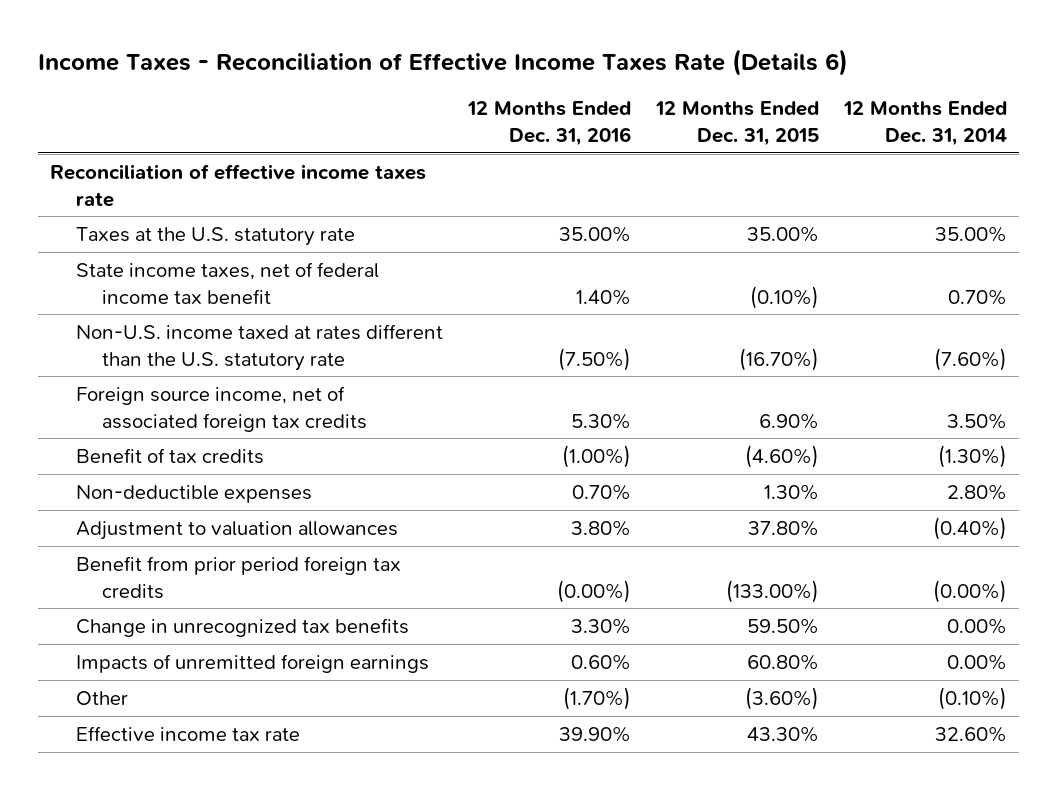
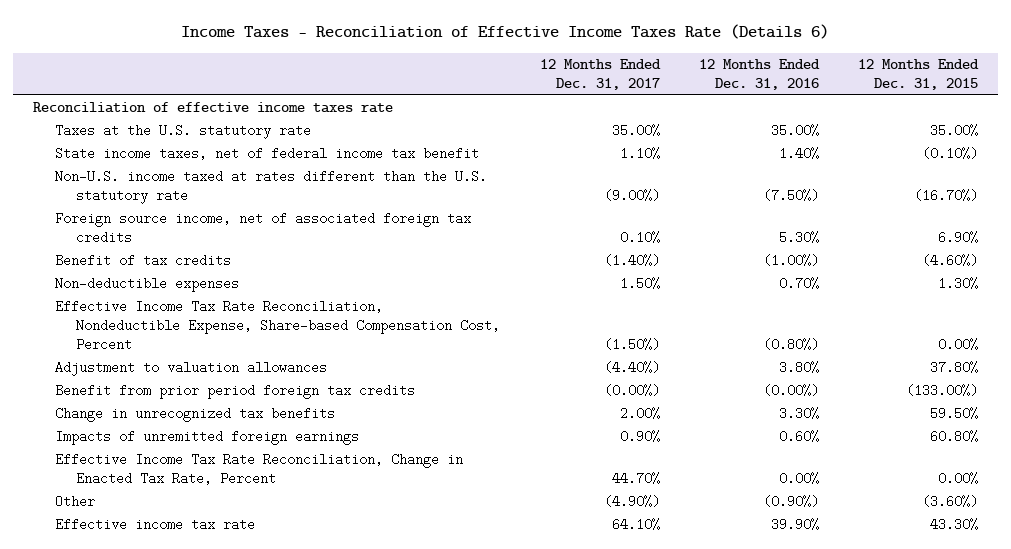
[843,101,1008,147] 12 Months Ended Dec. 31, 2014 -> none
none -> [539,59,661,91] 12 Months Ended Dec. 31, 2017
none -> [54,300,501,351] Effective Income Tax Rate Reconciliation, Nondeductible Expense, Share-based Compensation Cost, Percent
none -> [54,453,463,486] Effective Income Tax Rate Reconciliation, Change in Enacted Tax Rate, Percent
[563,686,632,710] (1.70%) -> [762,495,819,509] (0.90%)

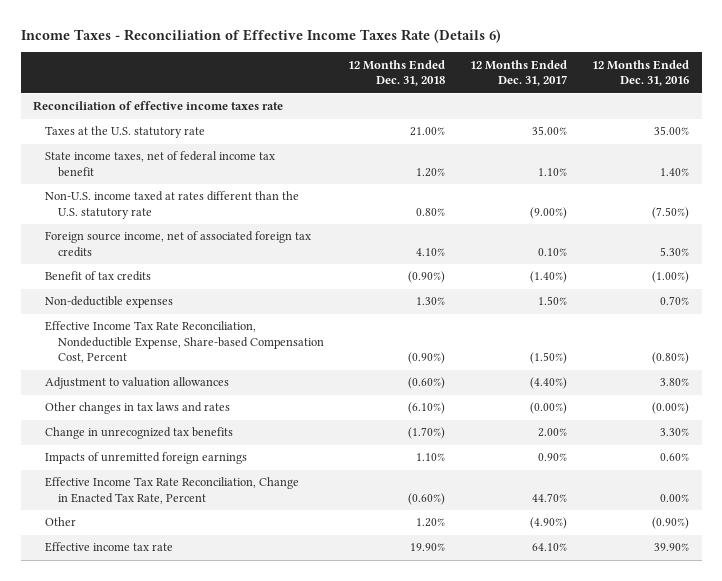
[858,59,980,91] 12 Months Ended Dec. 31, 2015 -> none
none -> [348,59,446,87] 12 Months Ended Dec. 31, 2018
[54,384,415,400] Benefit from prior period foreign tax credits -> [45,402,231,415] Other changes in tax laws and rates

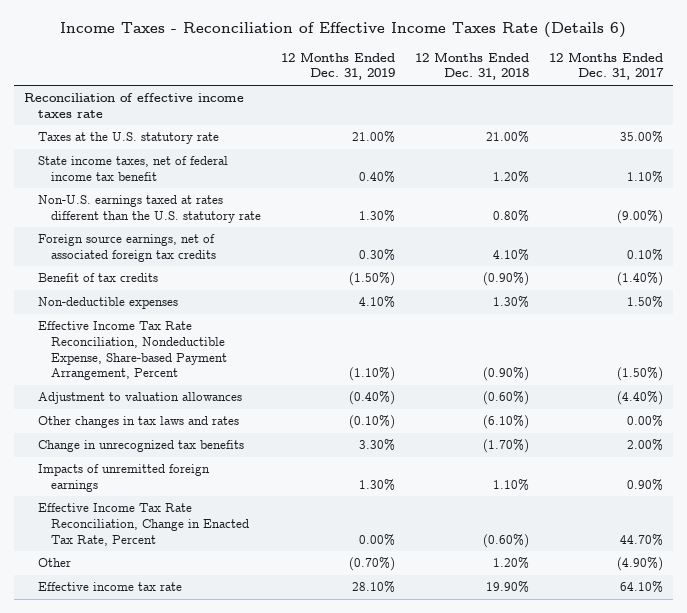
[592,59,690,87] 12 Months Ended Dec. 31, 2016 -> none
none -> [281,51,396,81] 12 Months Ended Dec. 31, 2019
[45,191,300,219] Non-U.S. income taxed at rates different than the U.S. statutory rate -> [37,195,262,223] Non-U.S. earnings taxed at rates different than the U.S. statutory rate
[45,231,312,257] Foreign source income, net of associated foreign tax credits -> [37,234,217,262] Foreign source earnings, net of associated foreign tax credits
[45,321,324,364] Effective Income Tax Rate Reconciliation, Nondeductible Expense, Share-based Compensation Cost, Percent -> [37,321,228,381] Effective Income Tax Rate Reconciliation, Nondeductible Expense, Share-based Payment Arrangement, Percent
[530,402,568,415] (0.00%) -> [626,415,663,428] 0.00%

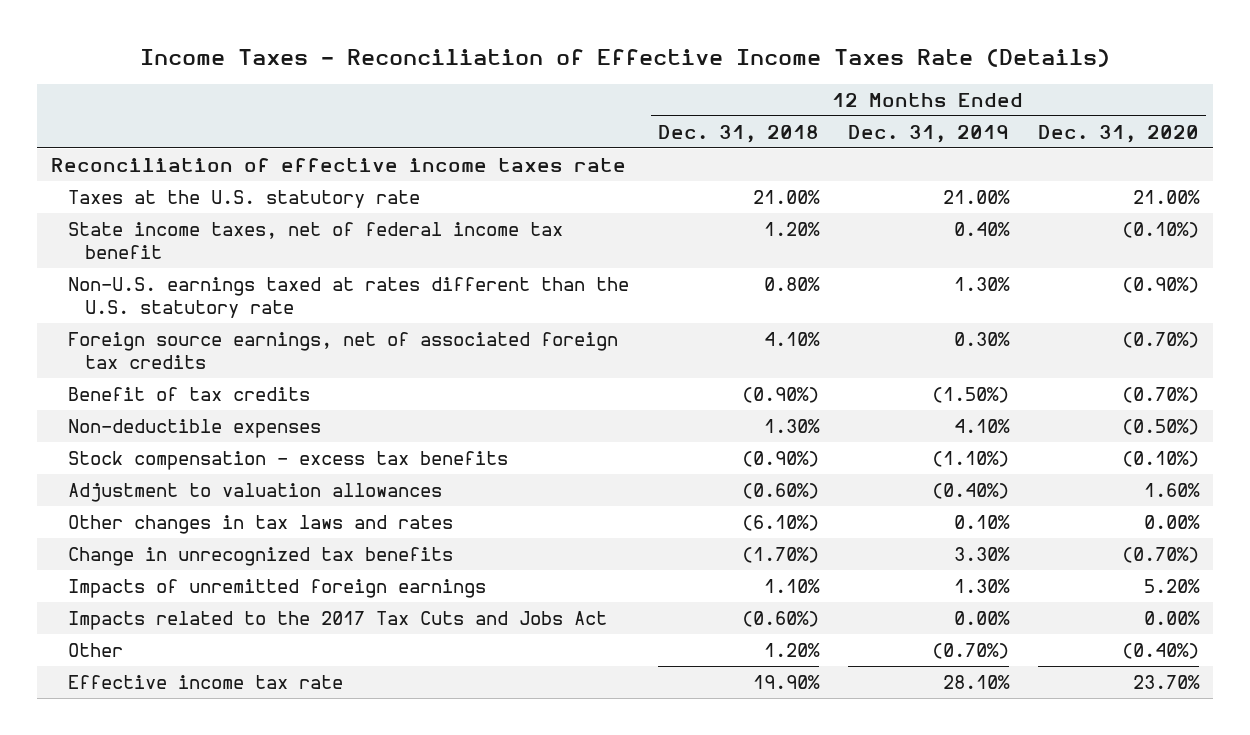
[60,22,627,39] Income Taxes - Reconciliation of Effective Income Taxes Rate (Details 6) -> [140,49,1111,68] Income Taxes - Reconciliation of Effective Income Taxes Rate (Details)
[548,51,664,81] 12 Months Ended Dec. 31, 2017 -> none
none -> [1037,124,1199,143] Dec. 31, 2020
[37,321,228,381] Effective Income Tax Rate Reconciliation, Nondeductible Expense, Share-based Payment Arrangement, Percent -> [68,451,509,471] Stock compensation - excess tax benefits
[349,415,396,430] (0.10%) -> [953,515,1010,530] 0.10%
[37,503,250,546] Effective Income Tax Rate Reconciliation, Change in Enacted Tax Rate, Percent -> [68,611,608,631] Impacts related to the 2017 Tax Cuts and Jobs Act

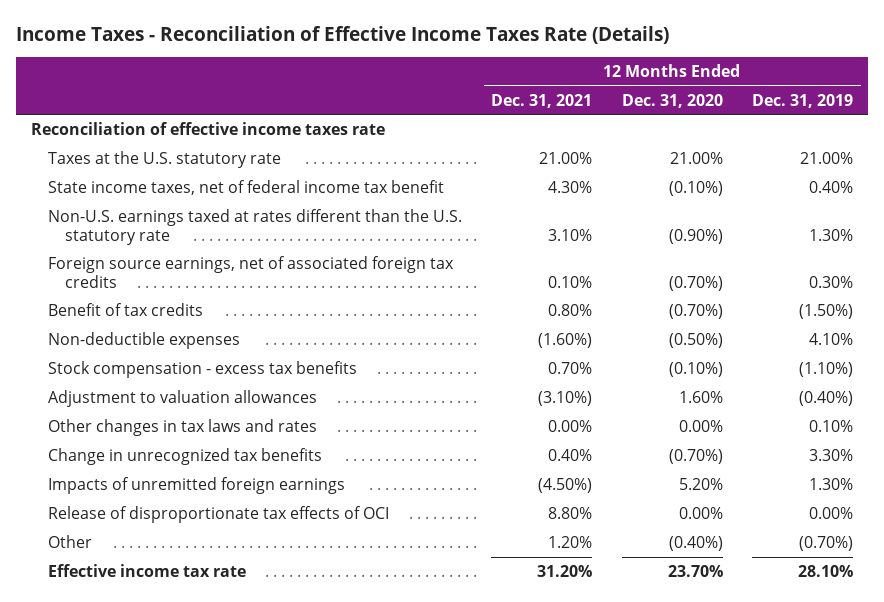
[657,124,819,143] Dec. 31, 2018 -> none
none -> [491,93,593,108] Dec. 31, 2021
[68,611,608,631] Impacts related to the 2017 Tax Cuts and Jobs Act -> none
none -> [47,506,389,524] Release of disproportionate tax effects of OCI

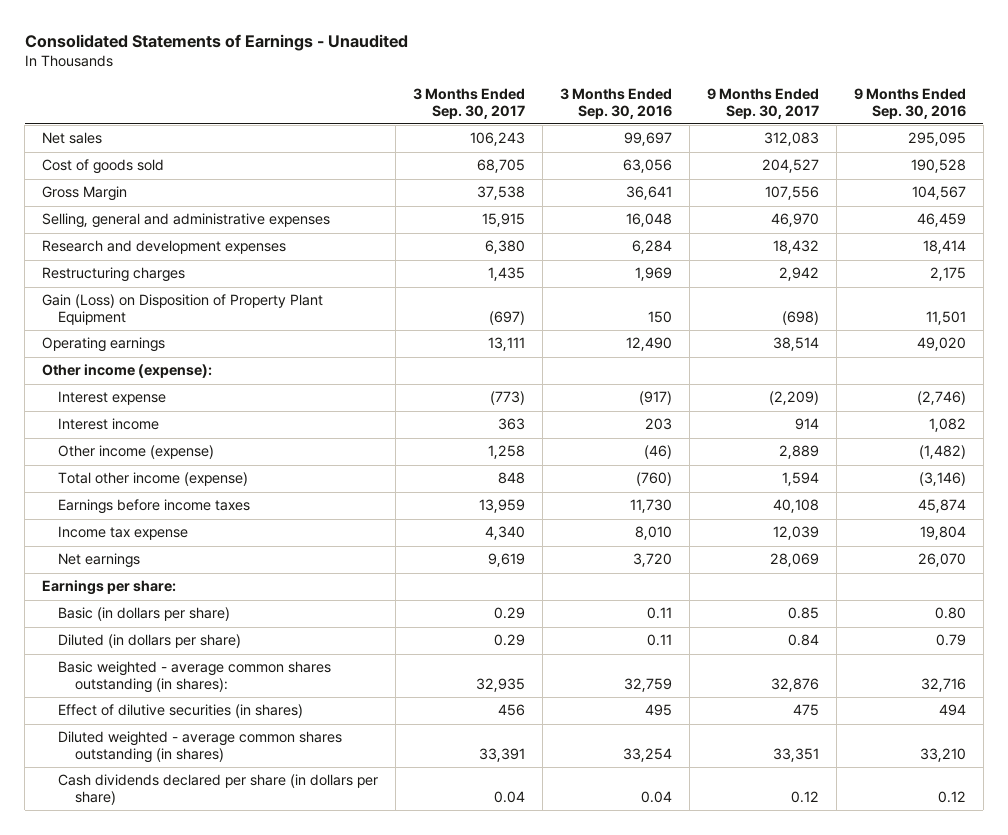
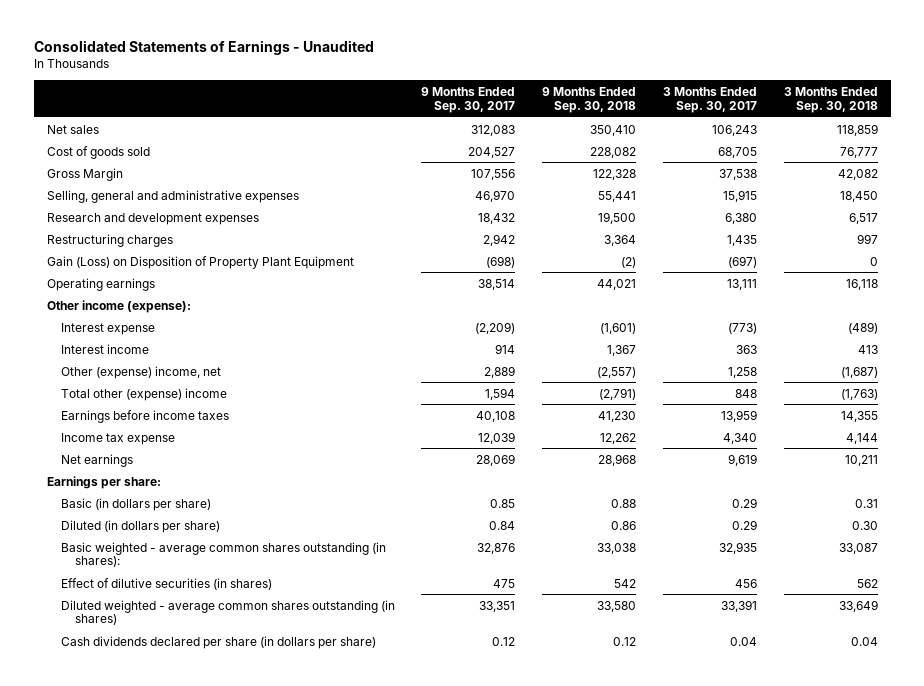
[560,88,673,119] 3 Months Ended Sep. 30, 2016 -> none
[853,88,966,119] 9 Months Ended Sep. 30, 2016 -> none
none -> [542,86,637,113] 9 Months Ended Sep. 30, 2018
none -> [783,86,878,113] 3 Months Ended Sep. 30, 2018
[58,445,215,460] Other income (expense) -> [60,365,221,379] Other (expense) income, net
[58,472,249,487] Total other income (expense) -> [60,387,227,401] Total other (expense) income

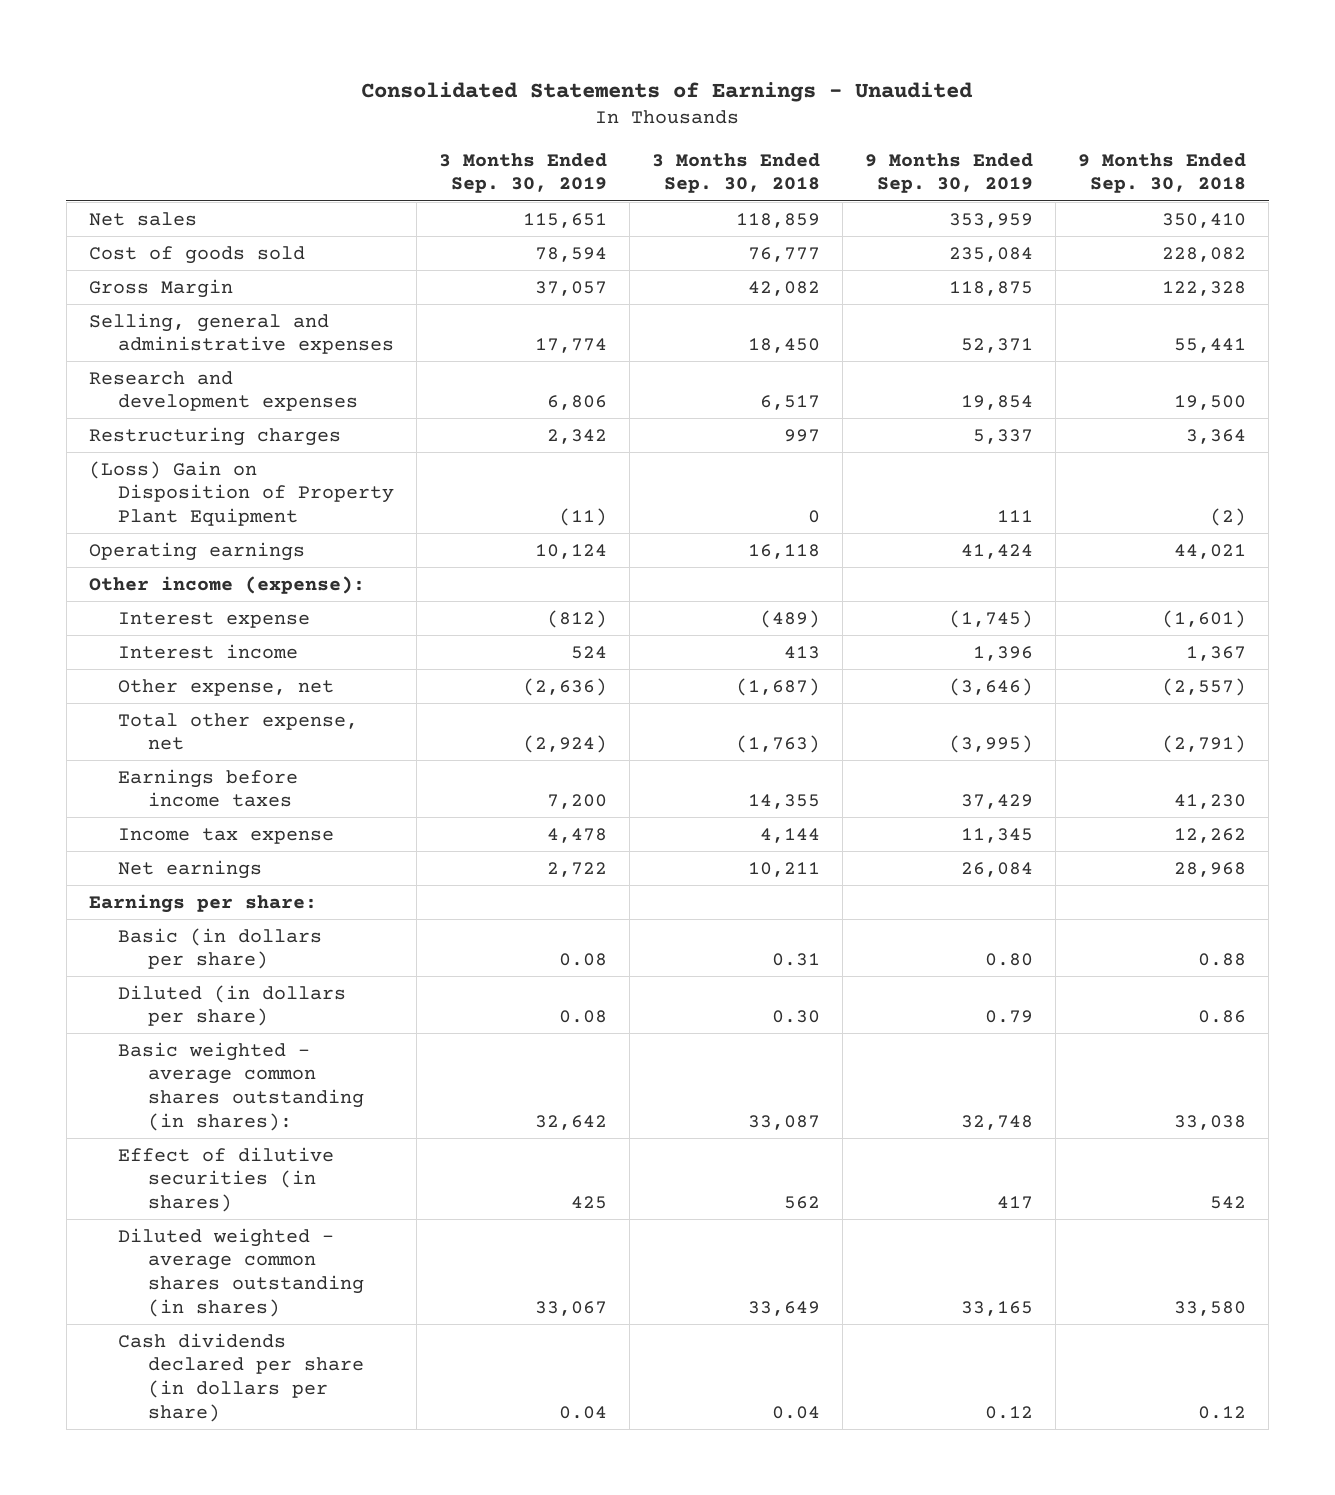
[421,86,516,113] 9 Months Ended Sep. 30, 2017 -> none
[662,86,757,113] 3 Months Ended Sep. 30, 2017 -> none
none -> [439,152,608,194] 3 Months Ended Sep. 30, 2019
none -> [865,152,1034,194] 9 Months Ended Sep. 30, 2019
[46,255,354,269] Gain (Loss) on Disposition of Property Plant Equipment -> [88,460,395,526] (Loss) Gain on Disposition of Property Plant Equipment
[60,365,221,379] Other (expense) income, net -> [118,678,335,696] Other expense, net
[60,387,227,401] Total other (expense) income -> [118,712,359,751] Total other expense, net

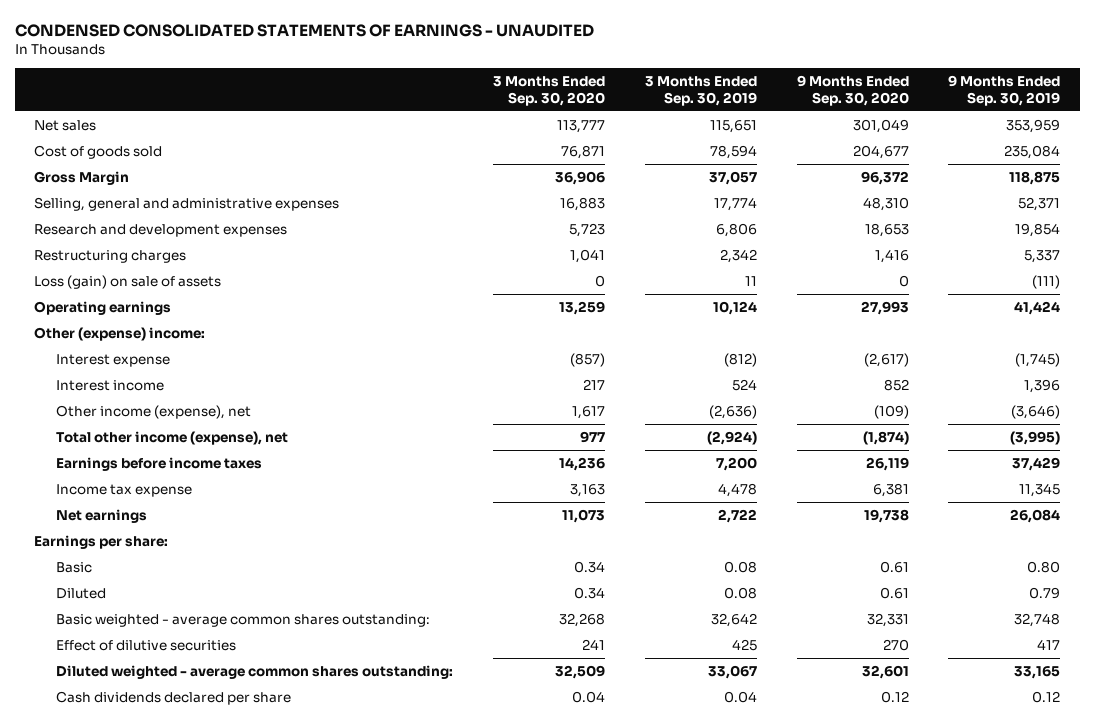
[361,81,974,102] Consolidated Statements of Earnings - Unaudited -> [14,23,594,37] CONDENSED CONSOLIDATED STATEMENTS OF EARNINGS - UNAUDITED
[652,152,821,194] 3 Months Ended Sep. 30, 2018 -> none
[1078,152,1247,194] 9 Months Ended Sep. 30, 2018 -> none
none -> [492,75,605,106] 3 Months Ended Sep. 30, 2020
none -> [796,74,909,106] 9 Months Ended Sep. 30, 2020
[88,460,395,526] (Loss) Gain on Disposition of Property Plant Equipment -> [34,275,222,290] Loss (gain) on sale of assets
[559,507,608,526] (11) -> [744,276,757,287] 11
[997,509,1034,522] 111 -> [1032,275,1061,290] (111)
[88,575,365,594] Other income (expense): -> [34,327,206,342] Other (expense) income:
[118,678,335,696] Other expense, net -> [55,405,251,420] Other income (expense), net
[118,712,359,751] Total other expense, net -> [55,431,288,446] Total other income (expense), net
[118,927,323,970] Basic (in dollars per share) -> [55,562,92,574] Basic
[118,984,347,1027] Diluted (in dollars per share) -> [55,588,106,600] Diluted
[118,1041,364,1131] Basic weighted - average common shares outstanding (in shares): -> [55,614,430,628] Basic weighted - average common shares outstanding:
[118,1146,335,1212] Effect of dilutive securities (in shares) -> [55,640,236,652] Effect of dilutive securities
[118,1227,364,1317] Diluted weighted - average common shares outstanding (in shares) -> [55,665,453,680] Diluted weighted - average common shares outstanding:
[118,1332,364,1422] Cash dividends declared per share (in dollars per share) -> [55,691,291,706] Cash dividends declared per share

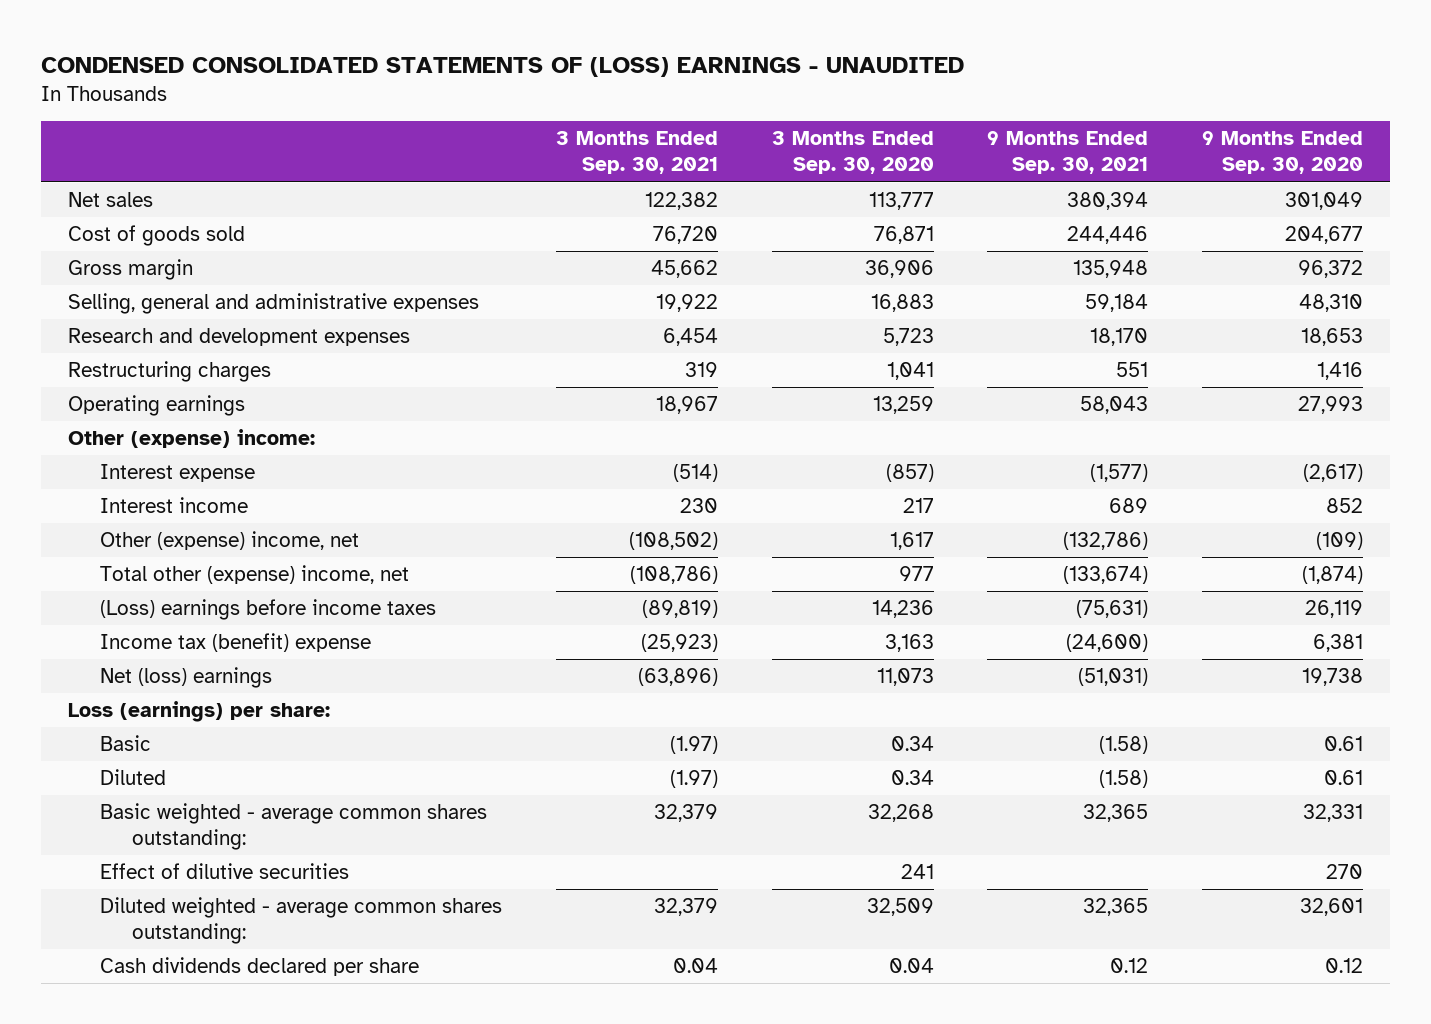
[14,23,594,37] CONDENSED CONSOLIDATED STATEMENTS OF EARNINGS - UNAUDITED -> [41,57,965,78] CONDENSED CONSOLIDATED STATEMENTS OF (LOSS) EARNINGS - UNAUDITED
[644,75,757,106] 3 Months Ended Sep. 30, 2019 -> none
[948,74,1061,106] 9 Months Ended Sep. 30, 2019 -> none
none -> [556,131,719,175] 3 Months Ended Sep. 30, 2021
none -> [987,131,1149,175] 9 Months Ended Sep. 30, 2021
[34,171,130,186] Gross Margin -> [68,259,194,281] Gross margin
[34,275,222,290] Loss (gain) on sale of assets -> none
[55,405,251,420] Other income (expense), net -> [100,531,360,551] Other (expense) income, net
[55,431,288,446] Total other income (expense), net -> [100,565,410,585] Total other (expense) income, net
[55,457,262,472] Earnings before income taxes -> [100,599,437,621] (Loss) earnings before income taxes
[55,484,192,498] Income tax expense -> [100,633,372,653] Income tax (benefit) expense
[55,509,147,524] Net earnings -> [100,667,273,689] Net (loss) earnings
[34,535,169,550] Earnings per share: -> [68,701,331,723] Loss (earnings) per share:

